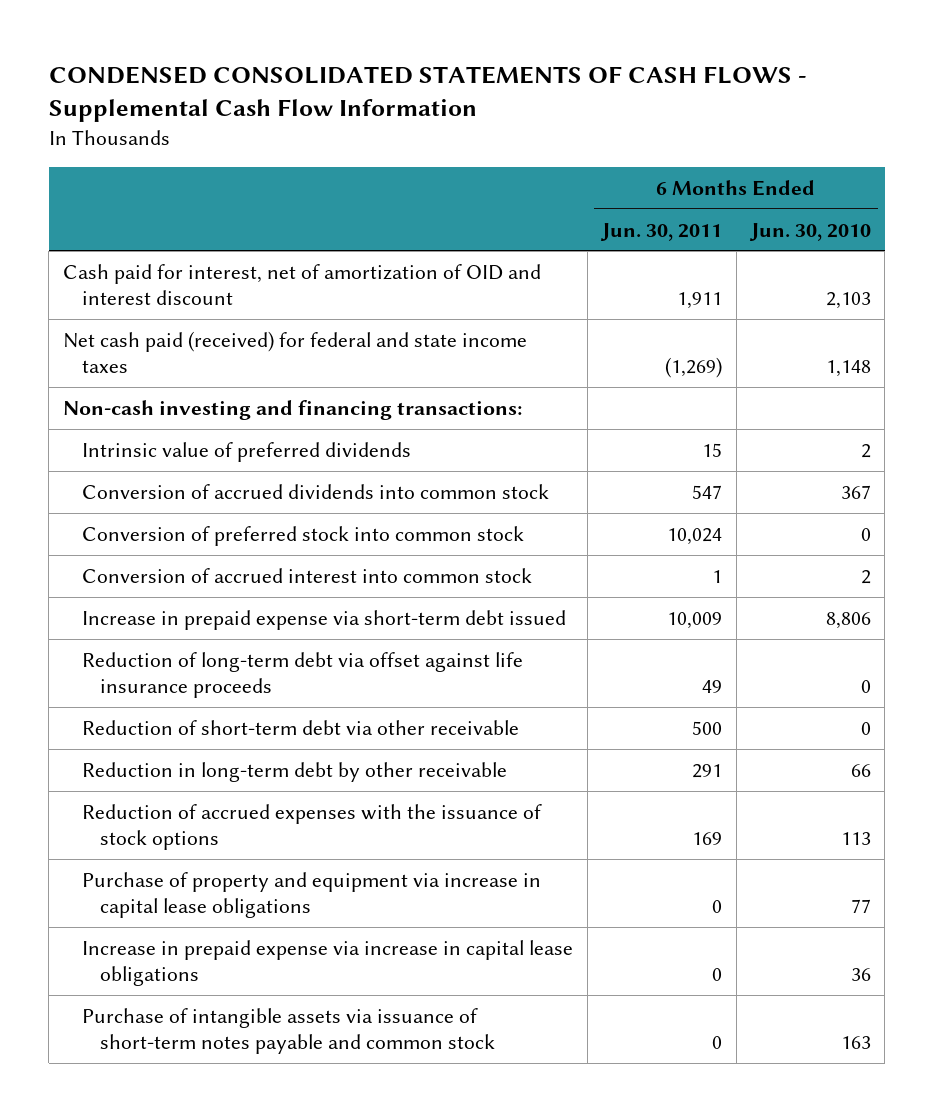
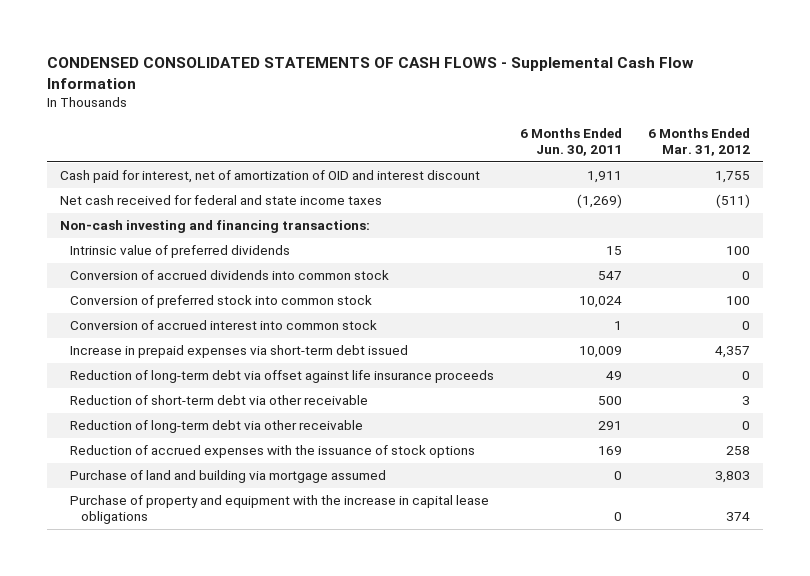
[748,222,871,241] Jun. 30, 2010 -> none
none -> [648,128,751,157] 6 Months Ended Mar. 31, 2012
[63,330,528,374] Net cash paid (received) for federal and state income taxes -> [59,195,382,206] Net cash received for federal and state income taxes
[81,609,566,630] Increase in prepaid expense via short-term debt issued -> [70,345,409,359] Increase in prepaid expenses via short-term debt issued
[81,761,507,782] Reduction in long-term debt by other receivable -> [70,420,364,434] Reduction of long-term debt via other receivable
[81,939,573,987] Increase in prepaid expense via increase in capital lease obligations -> none
[81,1007,495,1055] Purchase of intangible assets via issuance of short-term notes payable and common stock -> none
none -> [70,470,387,484] Purchase of land and building via mortgage assumed
[81,871,541,919] Purchase of property and equipment via increase in capital lease obligations -> [70,495,490,525] Purchase of property and equipment with the increase in capital lease obligations

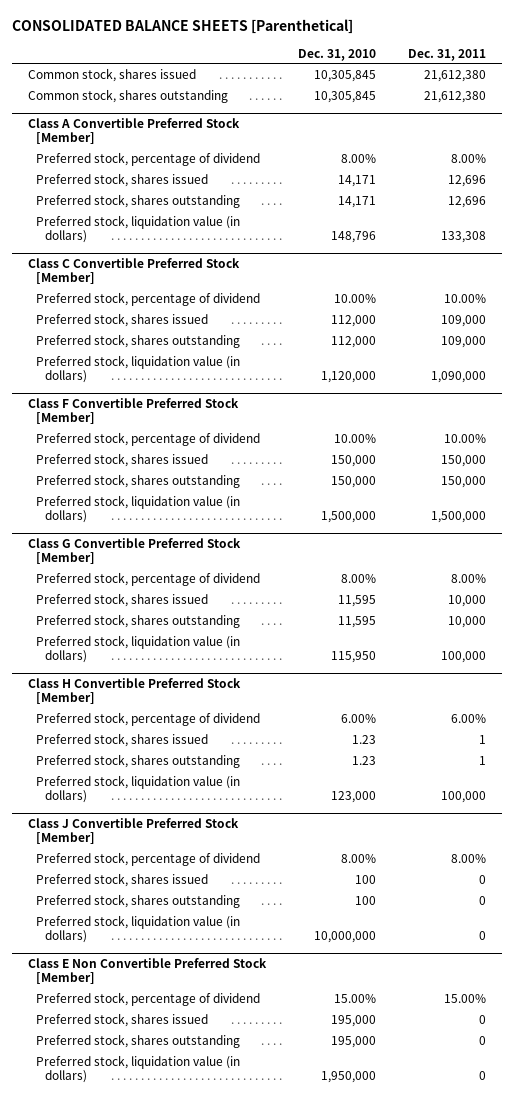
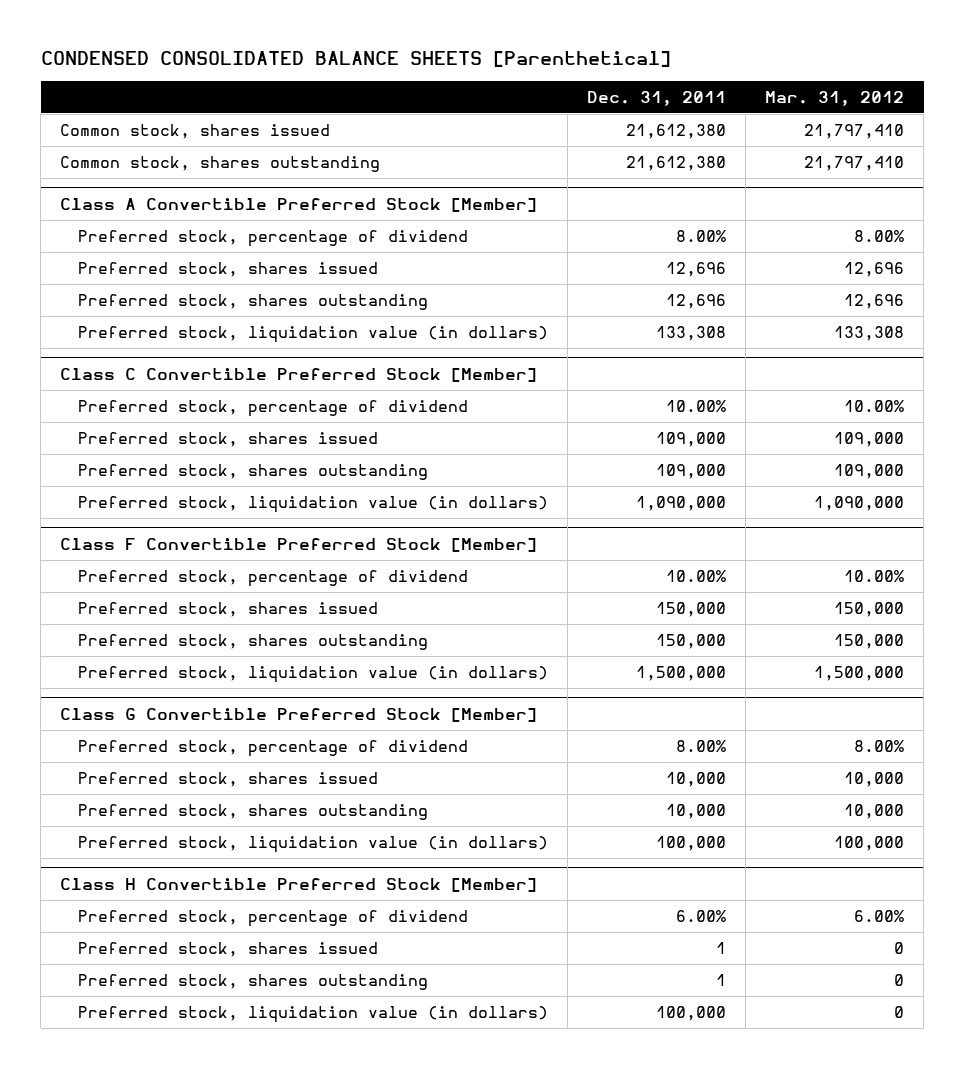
[11,18,353,34] CONSOLIDATED BALANCE SHEETS [Parenthetical] -> [40,51,671,68] CONDENSED CONSOLIDATED BALANCE SHEETS [Parenthetical]
[297,48,376,61] Dec. 31, 2010 -> none
none -> [765,90,905,106] Mar. 31, 2012
[27,817,239,845] Class J Convertible Preferred Stock [Member] -> none
[36,851,261,866] Preferred stock, percentage of dividend -> none
[36,872,209,887] Preferred stock, shares issued -> none
[36,893,241,908] Preferred stock, shares outstanding -> none
[36,914,241,944] Preferred stock, liquidation value (in dollars) -> none
[27,957,267,985] Class E Non Convertible Preferred Stock [Member] -> none
[36,991,261,1006] Preferred stock, percentage of dividend -> none
[36,1012,209,1027] Preferred stock, shares issued -> none
[36,1033,241,1048] Preferred stock, shares outstanding -> none
[36,1054,241,1084] Preferred stock, liquidation value (in dollars) -> none

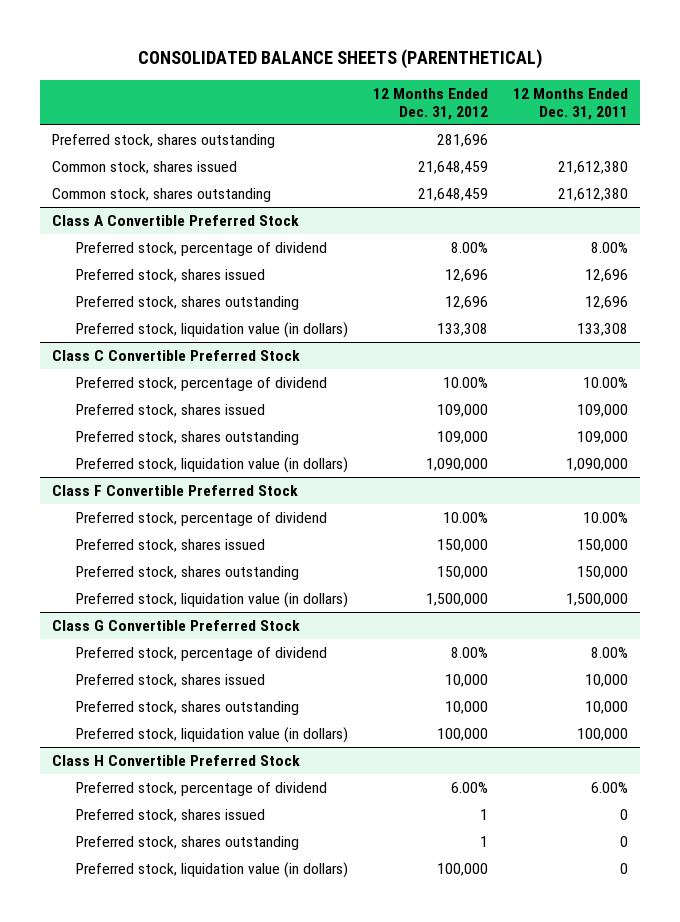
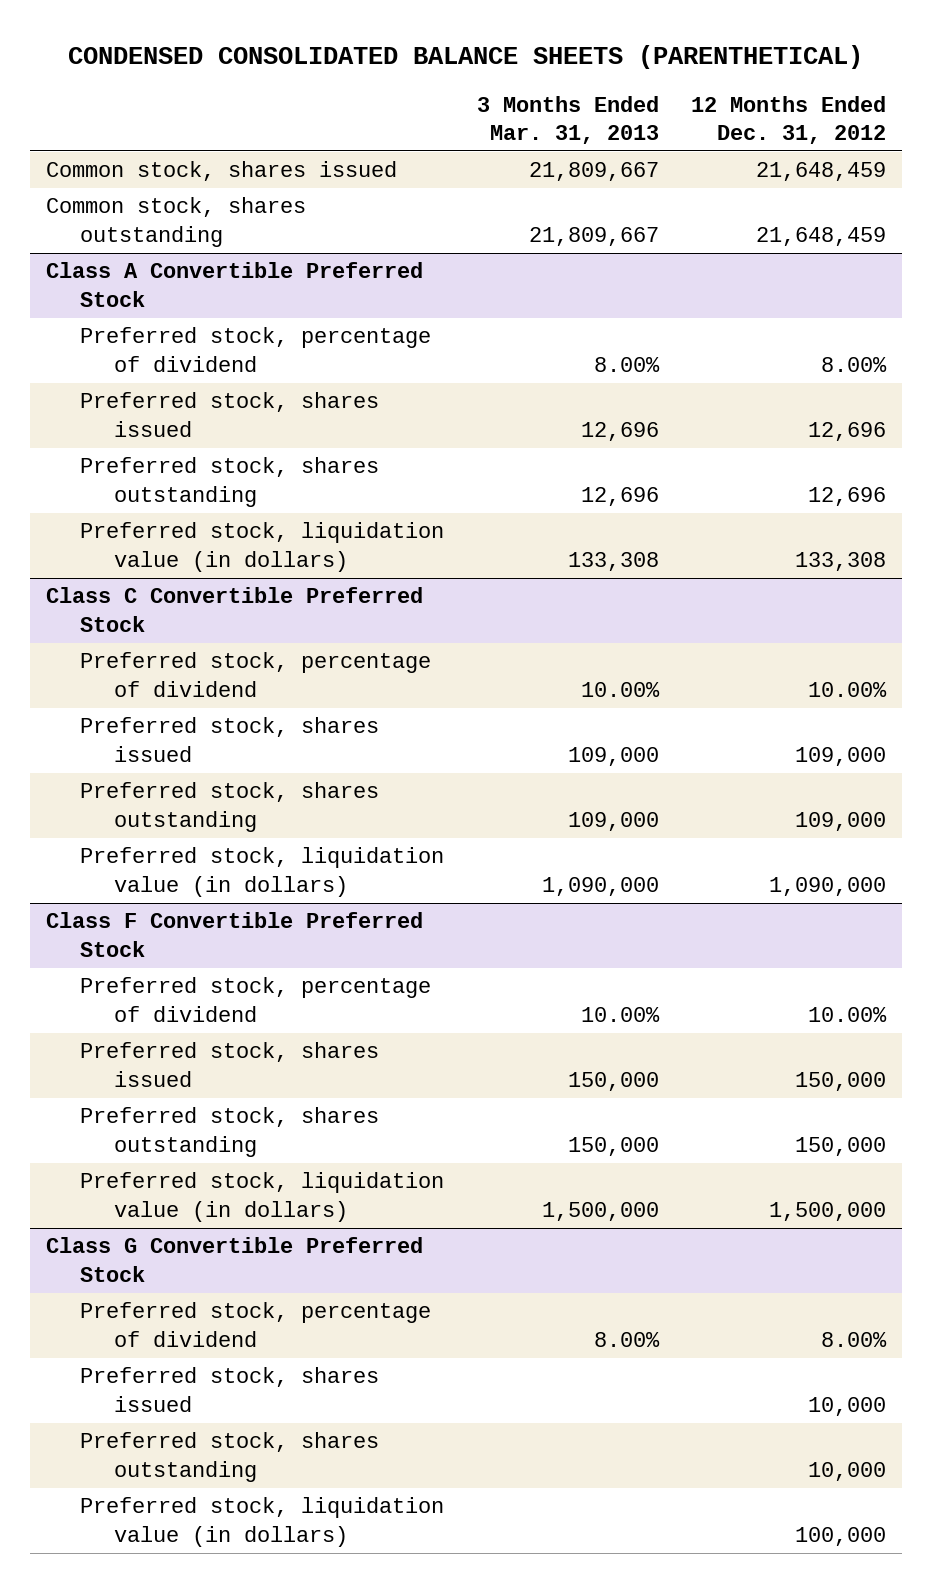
[138,48,543,69] CONSOLIDATED BALANCE SHEETS (PARENTHETICAL) -> [68,45,864,70] CONDENSED CONSOLIDATED BALANCE SHEETS (PARENTHETICAL)
[512,87,628,120] 12 Months Ended Dec. 31, 2011 -> none
none -> [476,95,659,145] 3 Months Ended Mar. 31, 2013
[52,134,276,149] Preferred stock, shares outstanding -> none
[52,755,301,767] Class H Convertible Preferred Stock -> none
[75,782,327,797] Preferred stock, percentage of dividend -> none
[75,809,265,823] Preferred stock, shares issued -> none
[75,836,299,851] Preferred stock, shares outstanding -> none
[75,862,348,879] Preferred stock, liquidation value (in dollars) -> none

